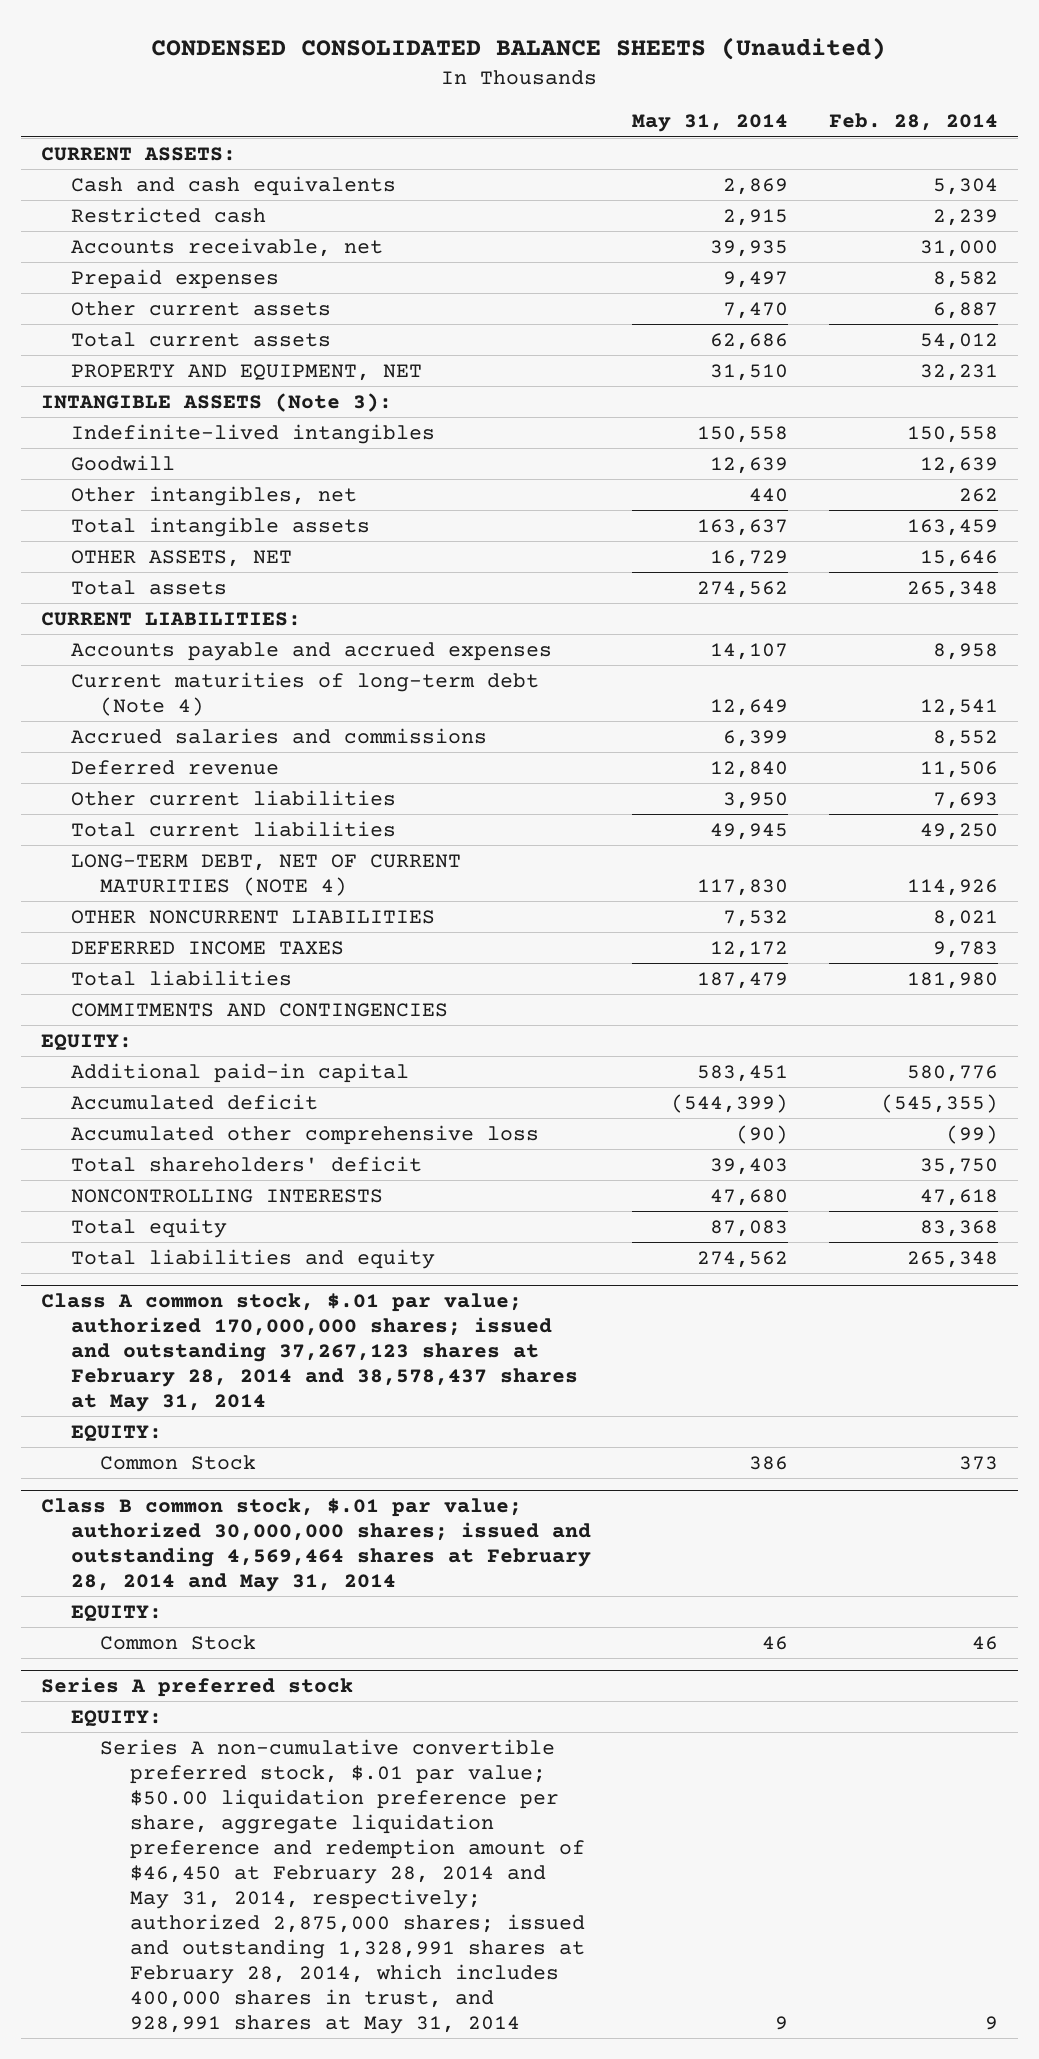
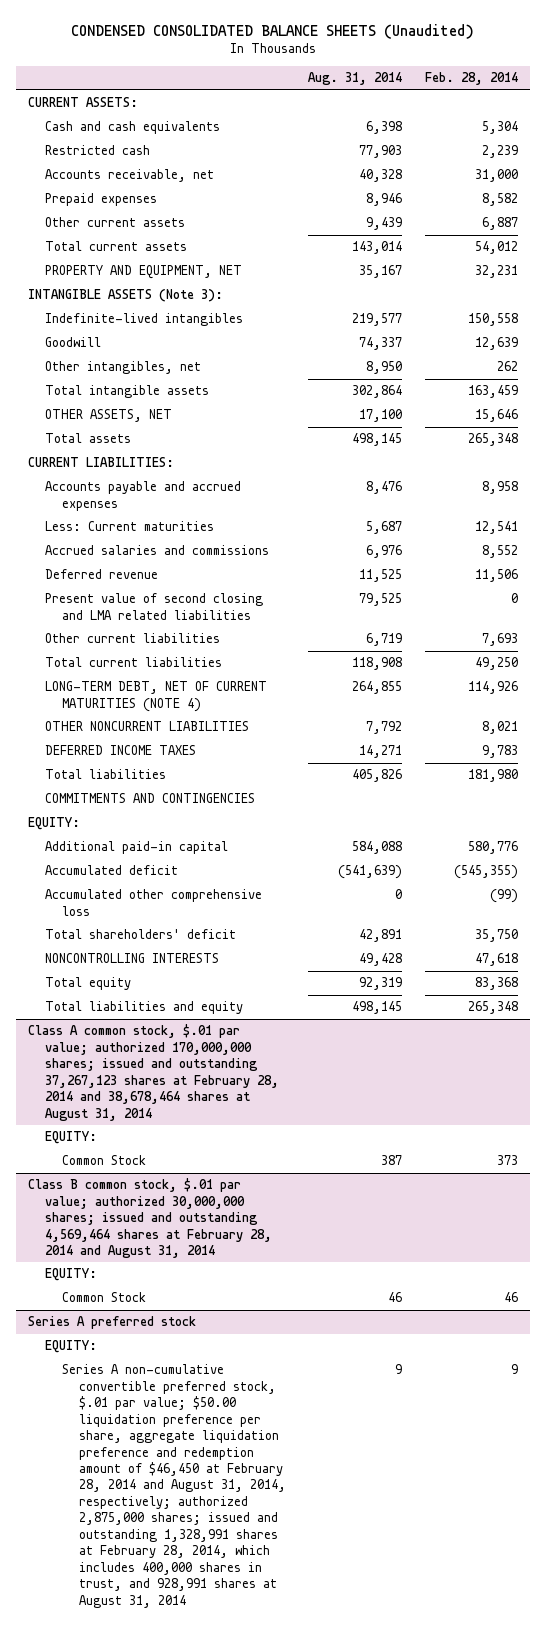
[631,114,788,133] May 31, 2014 -> none
none -> [308,72,403,86] Aug. 31, 2014
[70,671,539,716] Current maturities of long-term debt (Note 4) -> [44,521,214,532] Less: Current maturities
none -> [44,593,263,620] Present value of second closing and LMA related liabilities
[41,1293,578,1413] Class A common stock, $.01 par value; authorized 170,000,000 shares; issued and outstanding 37,267,123 shares at February 28, 2014 and 38,578,437 shares at May 31, 2014 -> [27,1024,279,1121] Class A common stock, $.01 par value; authorized 170,000,000 shares; issued and outstanding 37,267,123 shares at February 28, 2014 and 38,678,464 shares at August 31, 2014
[41,1498,591,1593] Class B common stock, $.01 par value; authorized 30,000,000 shares; issued and outstanding 4,569,464 shares at February 28, 2014 and May 31, 2014 -> [27,1178,272,1259] Class B common stock, $.01 par value; authorized 30,000,000 shares; issued and outstanding 4,569,464 shares at February 28, 2014 and August 31, 2014
[100,1738,586,2034] Series A non-cumulative convertible preferred stock, $.01 par value; $50.00 liquidation preference per share, aggregate liquidation preference and redemption amount of $46,450 at February 28, 2014 and May 31, 2014, respectively; authorized 2,875,000 shares; issued and outstanding 1,328,991 shares at February 28, 2014, which includes 400,000 shares in trust, and 928,991 shares at May 31, 2014 -> [61,1364,286,1608] Series A non-cumulative convertible preferred stock, $.01 par value; $50.00 liquidation preference per share, aggregate liquidation preference and redemption amount of $46,450 at February 28, 2014 and August 31, 2014, respectively; authorized 2,875,000 shares; issued and outstanding 1,328,991 shares at February 28, 2014, which includes 400,000 shares in trust, and 928,991 shares at August 31, 2014

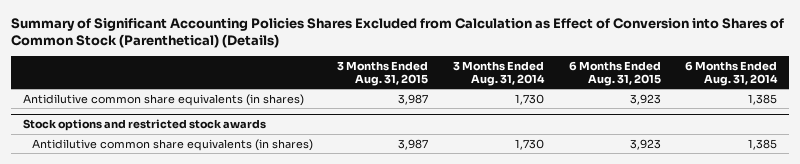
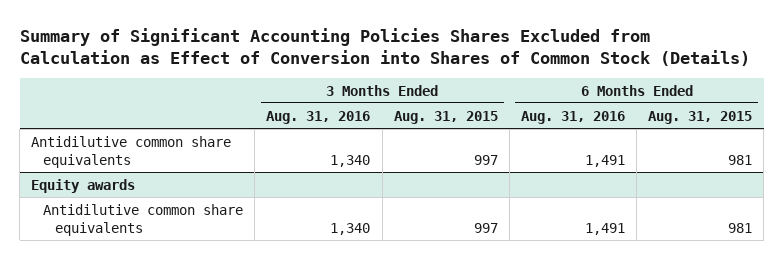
[10,17,784,49] Summary of Significant Accounting Policies Shares Excluded from Calculation as Effect of Conversion into Shares of Common Stock (Parenthetical) (Details) -> [19,27,750,66] Summary of Significant Accounting Policies Shares Excluded from Calculation as Effect of Conversion into Shares of Common Stock (Details)
[452,61,545,86] 3 Months Ended Aug. 31, 2014 -> none
[685,61,779,86] 6 Months Ended Aug. 31, 2014 -> none
none -> [266,110,371,124] Aug. 31, 2016
none -> [520,110,625,124] Aug. 31, 2016
[22,93,304,106] Antidilutive common share equivalents (in shares) -> [31,135,232,168] Antidilutive common share equivalents
[398,93,429,105] 3,987 -> [473,154,498,165] 997
[629,93,661,105] 3,923 -> [728,154,753,165] 981
[22,119,266,132] Stock options and restricted stock awards -> [31,178,136,193] Equity awards
[31,138,313,151] Antidilutive common share equivalents (in shares) -> [43,203,244,236] Antidilutive common share equivalents
[398,138,429,150] 3,987 -> [473,222,498,233] 997
[629,138,661,150] 3,923 -> [728,222,753,233] 981

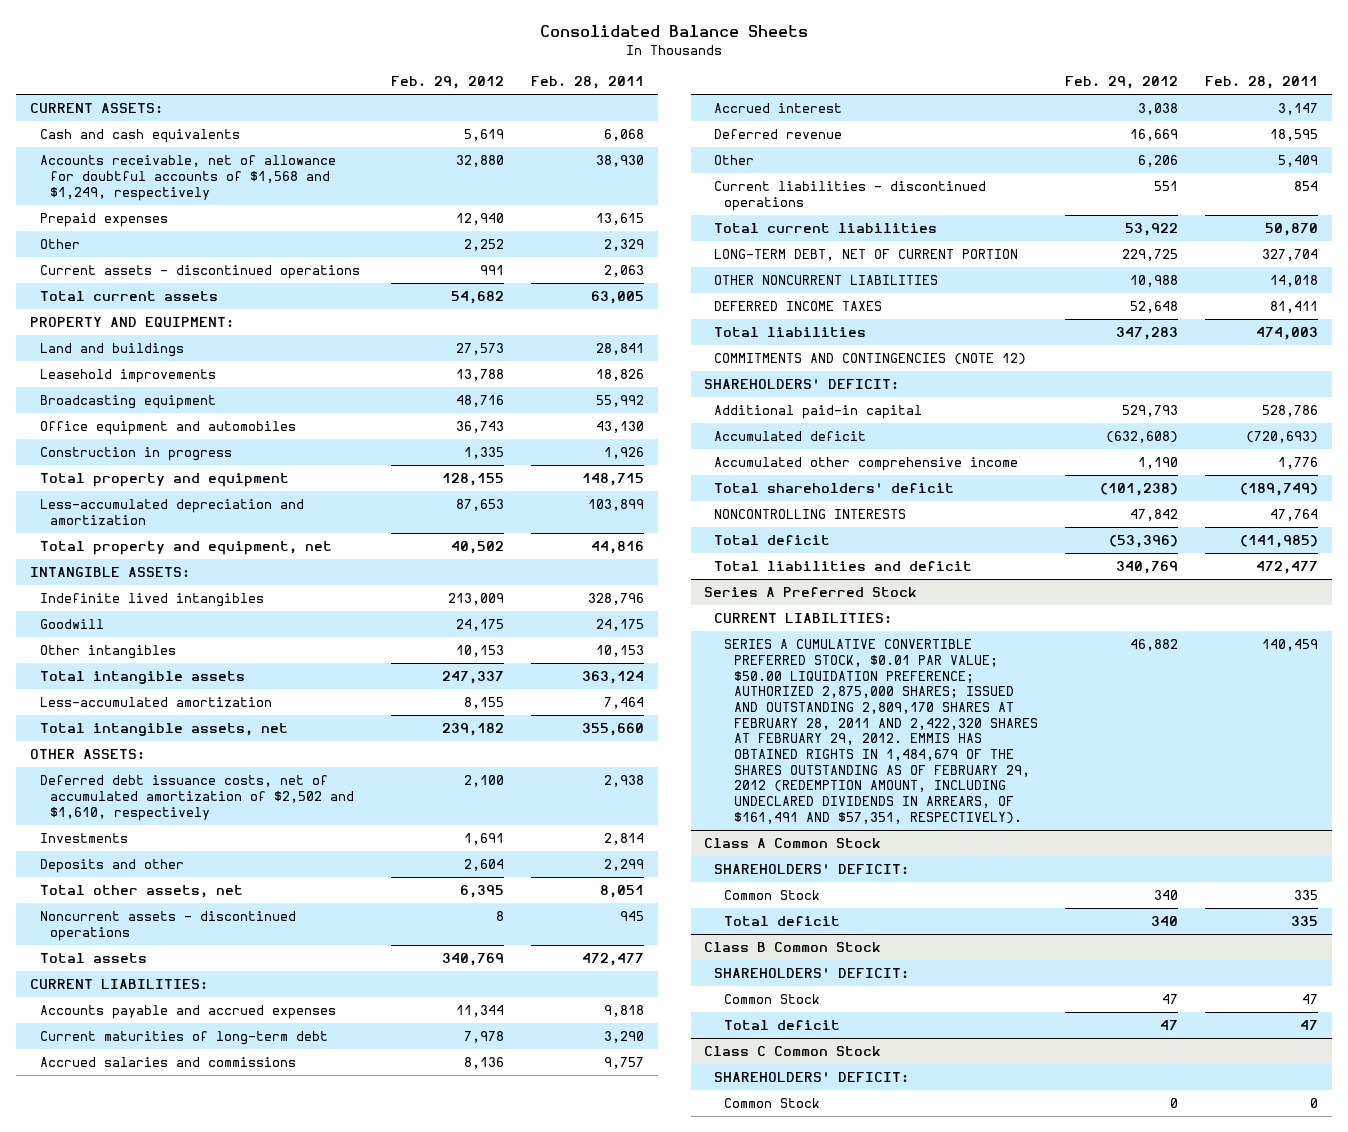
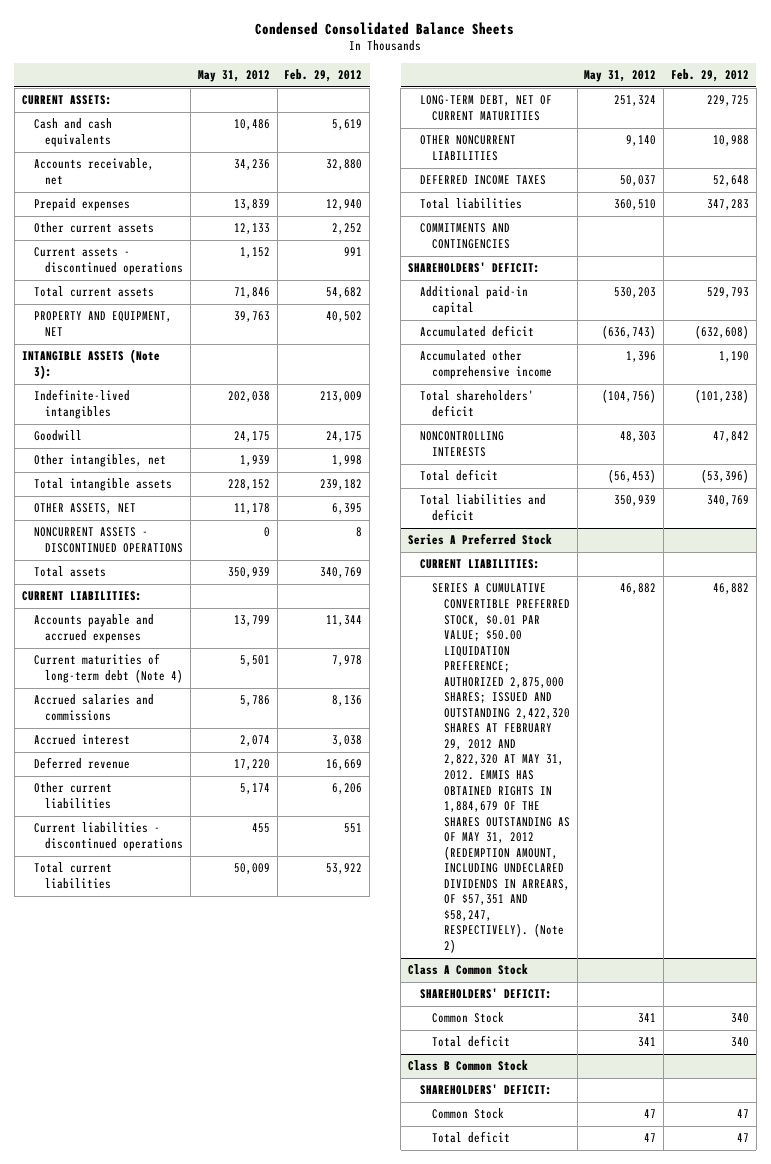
[540,24,809,37] Consolidated Balance Sheets -> [255,21,515,35] Condensed Consolidated Balance Sheets
[531,75,645,89] Feb. 28, 2011 -> none
none -> [197,70,270,83] May 31, 2012
[39,155,336,201] Accounts receivable, net of allowance for doubtful accounts of $1,568 and $1,249, respectively -> [33,158,154,185] Accounts receivable, net
[39,239,80,250] Other -> [33,222,154,234] Other current assets
[30,317,235,328] PROPERTY AND EQUIPMENT: -> none
[39,343,184,358] Land and buildings -> none
[39,369,216,384] Leasehold improvements -> none
[39,395,216,410] Broadcasting equipment -> none
[39,421,296,436] Office equipment and automobiles -> none
[39,447,232,462] Construction in progress -> none
[39,473,289,488] Total property and equipment -> none
[39,499,304,525] Less-accumulated depreciation and amortization -> none
[39,541,332,556] Total property and equipment, net -> [33,311,172,336] PROPERTY AND EQUIPMENT, NET
[30,567,191,578] INTANGIBLE ASSETS: -> [21,349,160,379] INTANGIBLE ASSETS (Note 3):
[39,593,264,608] Indefinite lived intangibles -> [33,389,130,419] Indefinite-lived intangibles
[39,697,272,708] Less-accumulated amortization -> none
[39,723,288,737] Total intangible assets, net -> none
[30,749,146,760] OTHER ASSETS: -> none
[39,775,354,821] Deferred debt issuance costs, net of accumulated amortization of $2,502 and $1,610, respectively -> none
[39,833,128,844] Investments -> none
[39,859,184,874] Deposits and other -> none
[39,645,176,660] Other intangibles -> [33,454,166,468] Other intangibles, net
[455,645,504,658] 10,153 -> [332,455,363,467] 1,998
[441,671,504,685] 247,337 -> [320,479,363,491] 239,182
[39,885,243,899] Total other assets, net -> [33,503,136,515] OTHER ASSETS, NET
[39,911,296,941] Noncurrent assets - discontinued operations -> [33,527,184,553] NONCURRENT ASSETS - DISCONTINUED OPERATIONS
[39,1031,328,1046] Current maturities of long-term debt -> [33,653,184,683] Current maturities of long-term debt (Note 4)
[714,155,755,166] Other -> [33,782,112,809] Other current liabilities
[714,249,1019,262] LONG-TERM DEBT, NET OF CURRENT PORTION -> [419,95,552,121] LONG-TERM DEBT, NET OF CURRENT MATURITIES
[714,353,1027,366] COMMITMENTS AND CONTINGENCIES (NOTE 12) -> [419,223,510,249] COMMITMENTS AND CONTINGENCIES
[724,639,1038,824] SERIES A CUMULATIVE CONVERTIBLE PREFERRED STOCK, $0.01 PAR VALUE; $50.00 LIQUIDATION PREFERENCE; AUTHORIZED 2,875,000 SHARES; ISSUED AND OUTSTANDING 2,809,170 SHARES AT FEBRUARY 28, 2011 AND 2,422,320 SHARES AT FEBRUARY 29, 2012. EMMIS HAS OBTAINED RIGHTS IN 1,484,679 OF THE SHARES OUTSTANDING AS OF FEBRUARY 29, 2012 (REDEMPTION AMOUNT, INCLUDING UNDECLARED DIVIDENDS IN ARREARS, OF $161,491 AND $57,351, RESPECTIVELY). -> [431,583,570,954] SERIES A CUMULATIVE CONVERTIBLE PREFERRED STOCK, $0.01 PAR VALUE; $50.00 LIQUIDATION PREFERENCE; AUTHORIZED 2,875,000 SHARES; ISSUED AND OUTSTANDING 2,422,320 SHARES AT FEBRUARY 29, 2012 AND 2,822,320 AT MAY 31, 2012. EMMIS HAS OBTAINED RIGHTS IN 1,884,679 OF THE SHARES OUTSTANDING AS OF MAY 31, 2012 (REDEMPTION AMOUNT, INCLUDING UNDECLARED DIVIDENDS IN ARREARS, OF $57,351 AND $58,247, RESPECTIVELY). (Note 2)
[704,1046,882,1057] Class C Common Stock -> none
[714,1072,910,1083] SHAREHOLDERS' DEFICIT: -> none
[724,1098,821,1109] Common Stock -> none

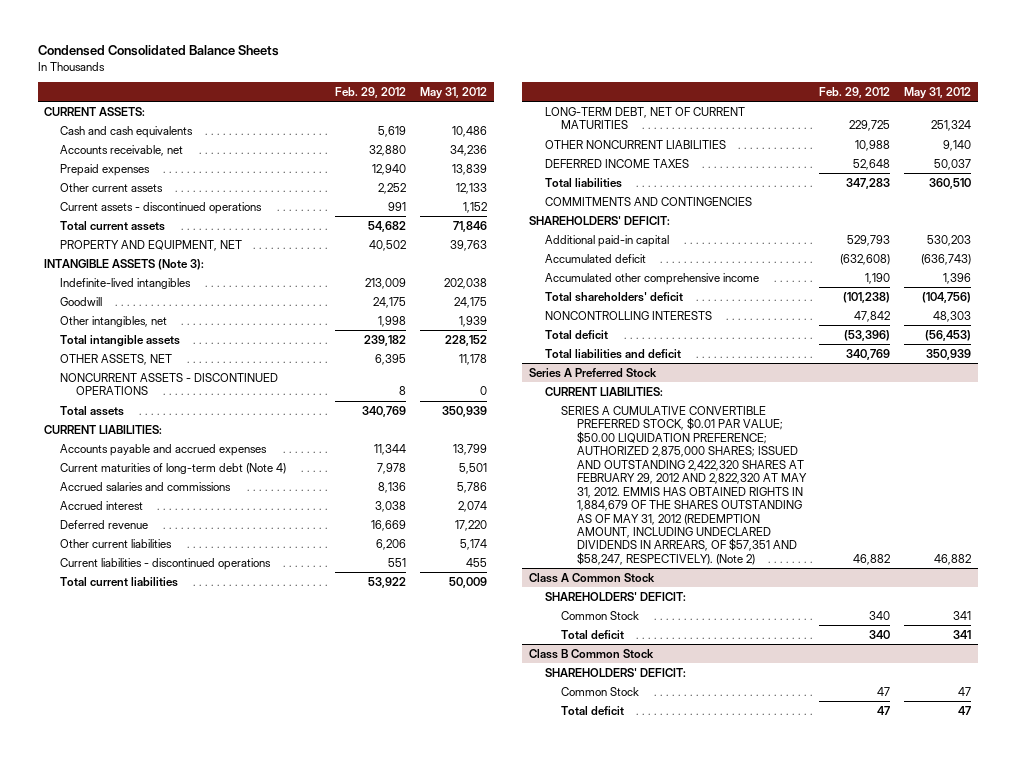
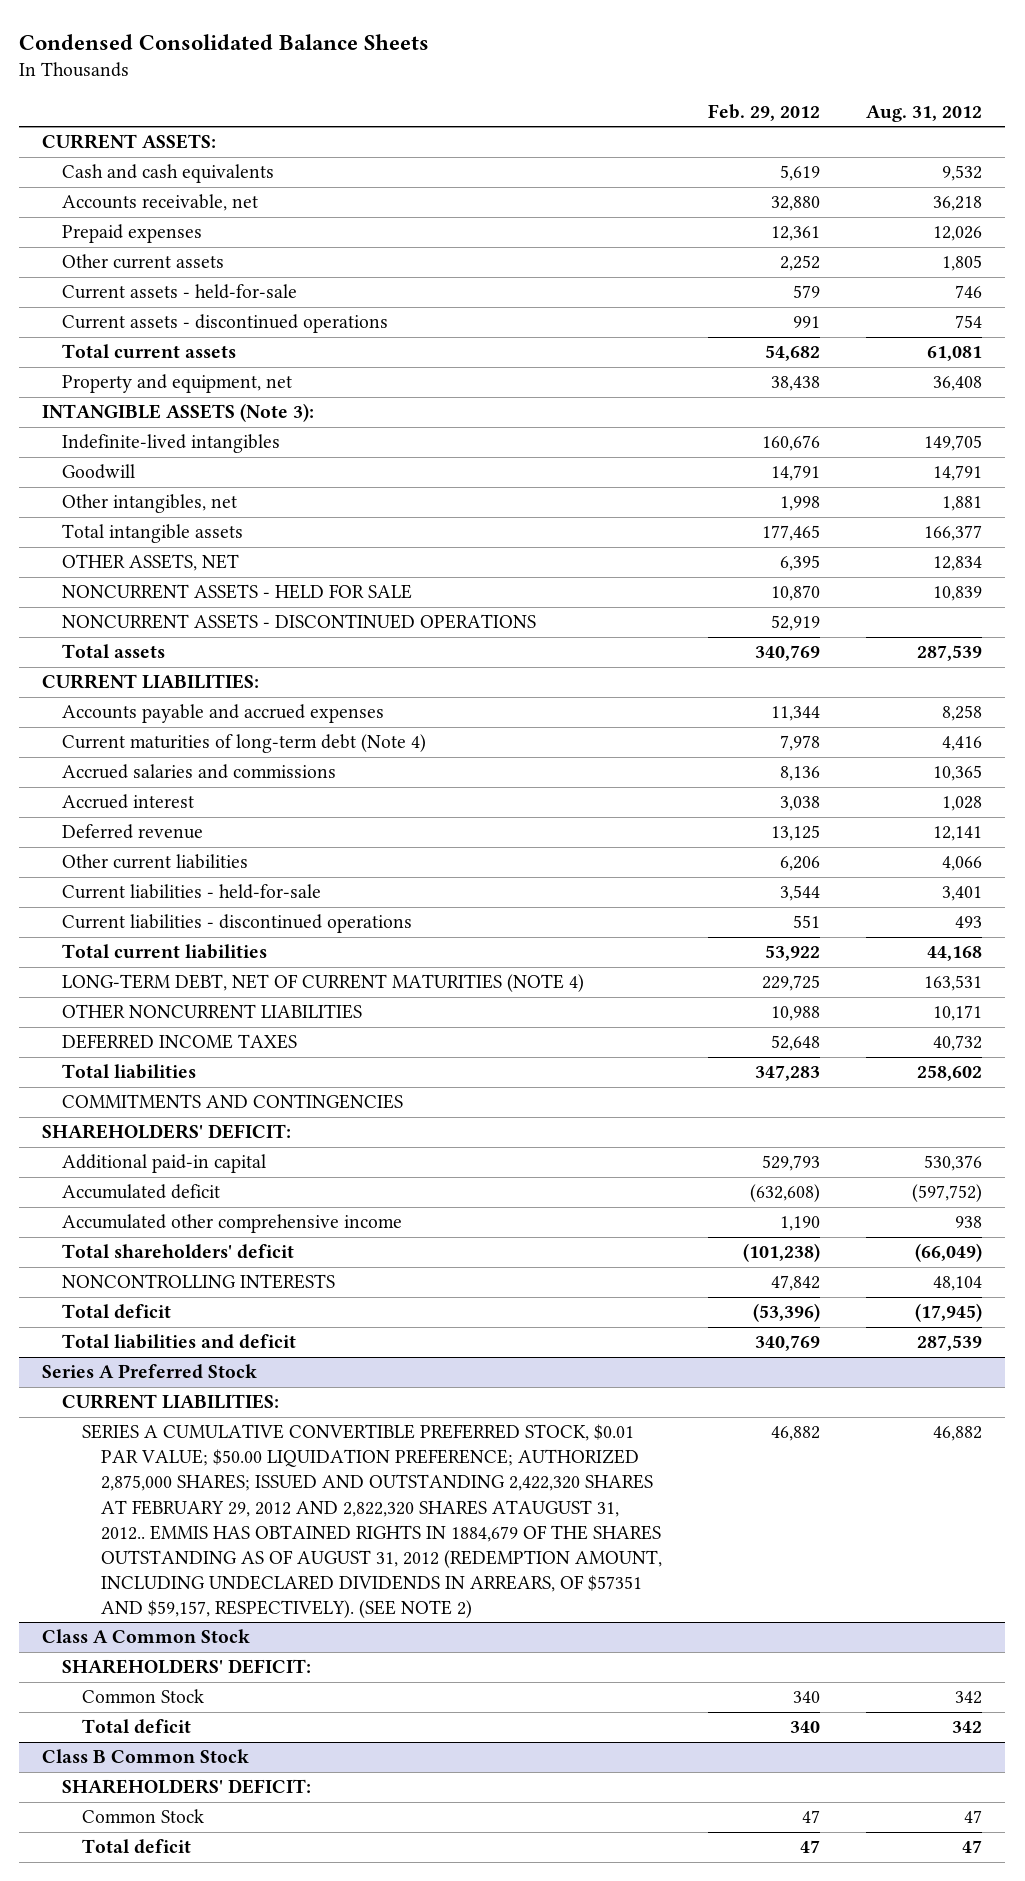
[419,86,487,99] May 31, 2012 -> none
none -> [866,104,983,122] Aug. 31, 2012
[371,163,406,175] 12,940 -> [771,226,821,242] 12,361
none -> [61,284,297,300] Current assets - held-for-sale
[60,239,243,251] PROPERTY AND EQUIPMENT, NET -> [61,374,292,394] Property and equipment, net
[368,239,406,251] 40,502 -> [771,376,821,392] 38,438
[364,277,406,289] 213,009 -> [762,435,821,452] 160,676
[372,296,406,308] 24,175 -> [771,465,821,482] 14,791
[363,334,406,346] 239,182 -> [762,525,821,542] 177,465
none -> [61,584,412,600] NONCURRENT ASSETS - HELD FOR SALE
[398,386,406,396] 8 -> [771,615,821,632] 52,919
[370,519,406,531] 16,669 -> [771,825,821,842] 13,125
none -> [61,884,321,900] Current liabilities - held-for-sale
[544,106,745,130] LONG-TERM DEBT, NET OF CURRENT MATURITIES -> [61,974,584,993] LONG-TERM DEBT, NET OF CURRENT MATURITIES (NOTE 4)
[560,405,807,565] SERIES A CUMULATIVE CONVERTIBLE PREFERRED STOCK, $0.01 PAR VALUE; $50.00 LIQUIDATION PREFERENCE; AUTHORIZED 2,875,000 SHARES; ISSUED AND OUTSTANDING 2,422,320 SHARES AT FEBRUARY 29, 2012 AND 2,822,320 AT MAY 31, 2012. EMMIS HAS OBTAINED RIGHTS IN 1,884,679 OF THE SHARES OUTSTANDING AS OF MAY 31, 2012 (REDEMPTION AMOUNT, INCLUDING UNDECLARED DIVIDENDS IN ARREARS, OF $57,351 AND $58,247, RESPECTIVELY). (Note 2) -> [81,1424,663,1618] SERIES A CUMULATIVE CONVERTIBLE PREFERRED STOCK, $0.01 PAR VALUE; $50.00 LIQUIDATION PREFERENCE; AUTHORIZED 2,875,000 SHARES; ISSUED AND OUTSTANDING 2,422,320 SHARES AT FEBRUARY 29, 2012 AND 2,822,320 SHARES ATAUGUST 31, 2012.. EMMIS HAS OBTAINED RIGHTS IN 1884,679 OF THE SHARES OUTSTANDING AS OF AUGUST 31, 2012 (REDEMPTION AMOUNT, INCLUDING UNDECLARED DIVIDENDS IN ARREARS, OF $57351 AND $59,157, RESPECTIVELY). (SEE NOTE 2)

